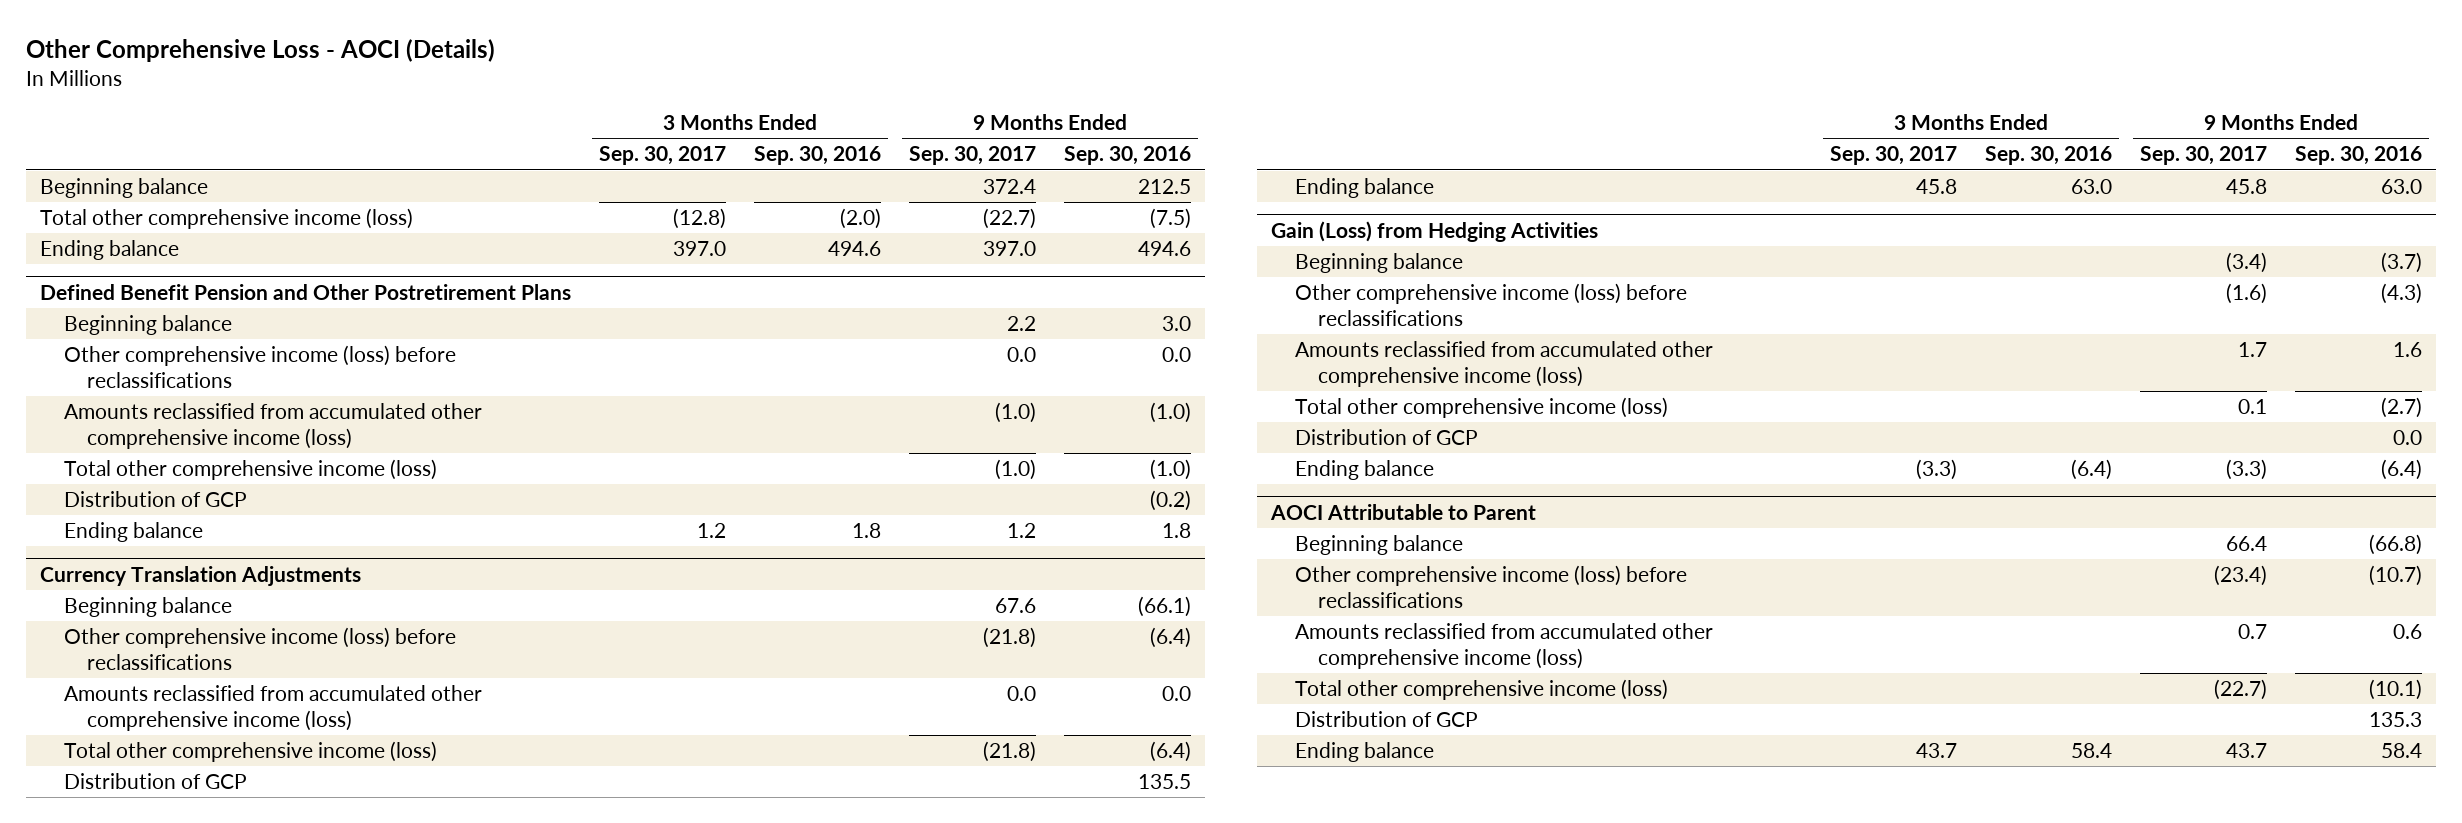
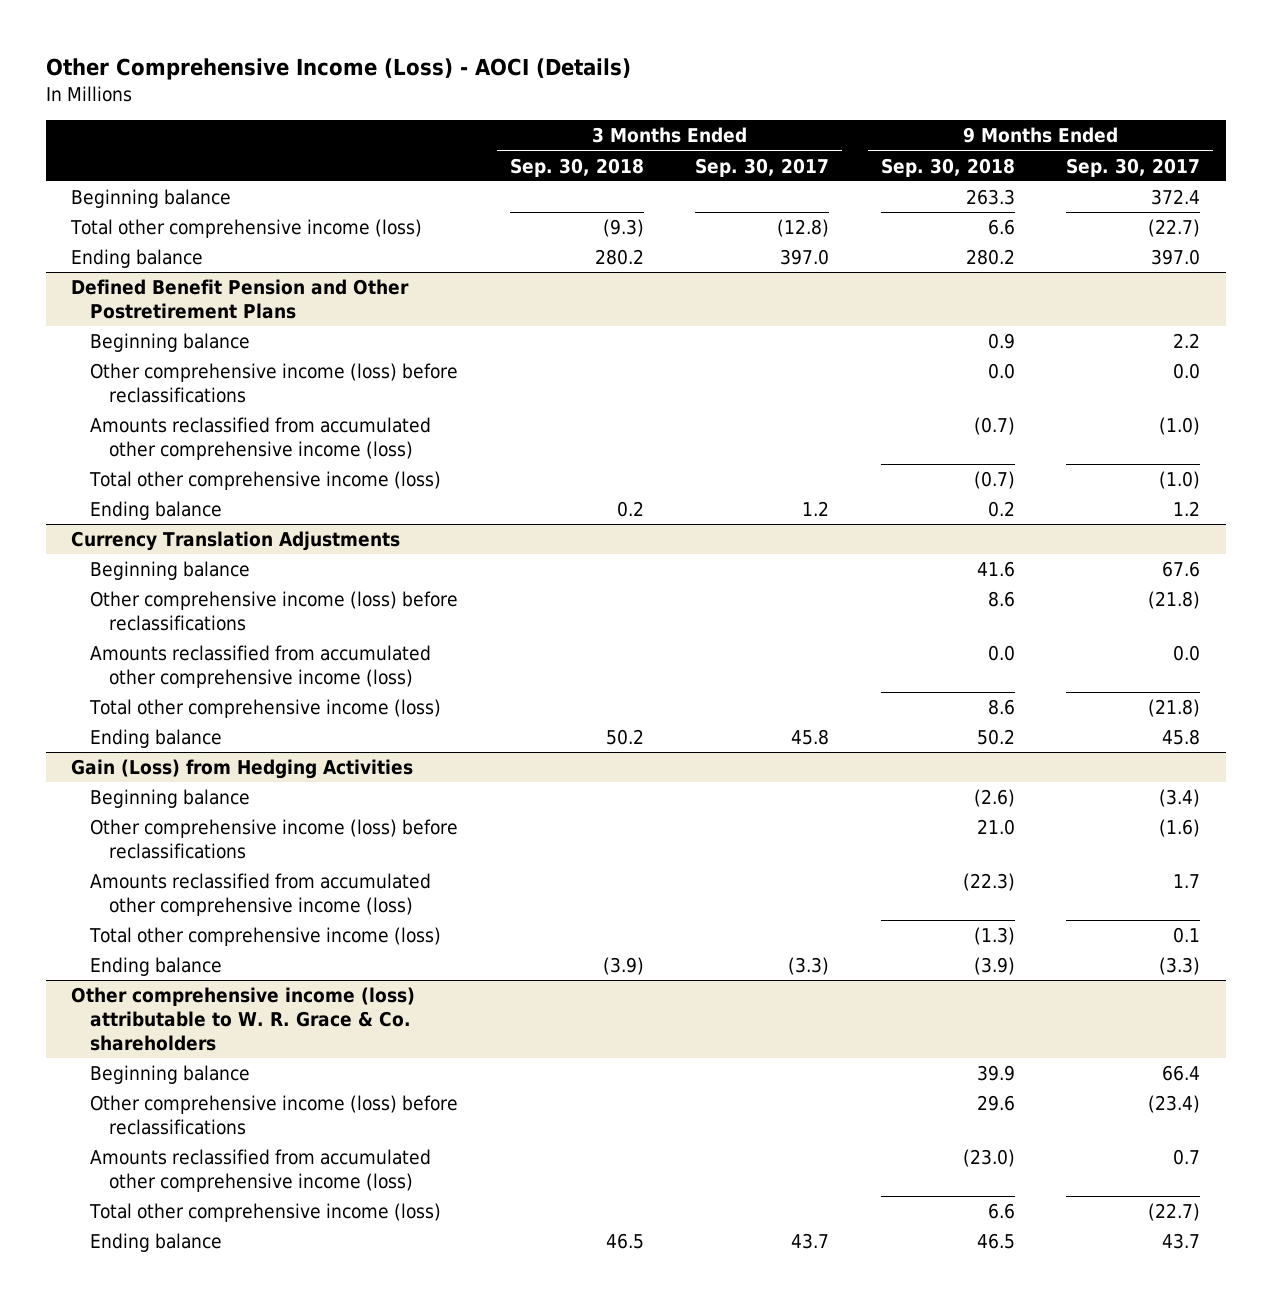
[26,39,496,63] Other Comprehensive Loss - AOCI (Details) -> [45,58,631,81] Other Comprehensive Income (Loss) - AOCI (Details)
[754,146,882,166] Sep. 30, 2016 -> none
[1064,146,1192,166] Sep. 30, 2016 -> none
none -> [509,157,644,177] Sep. 30, 2018
none -> [880,157,1015,177] Sep. 30, 2018
[63,491,247,508] Distribution of GCP -> none
[63,773,247,790] Distribution of GCP -> none
[1294,429,1478,446] Distribution of GCP -> none
[1270,503,1537,520] AOCI Attributable to Parent -> [71,987,416,1052] Other comprehensive income (loss) attributable to W. R. Grace & Co. shareholders
[1294,711,1478,728] Distribution of GCP -> none

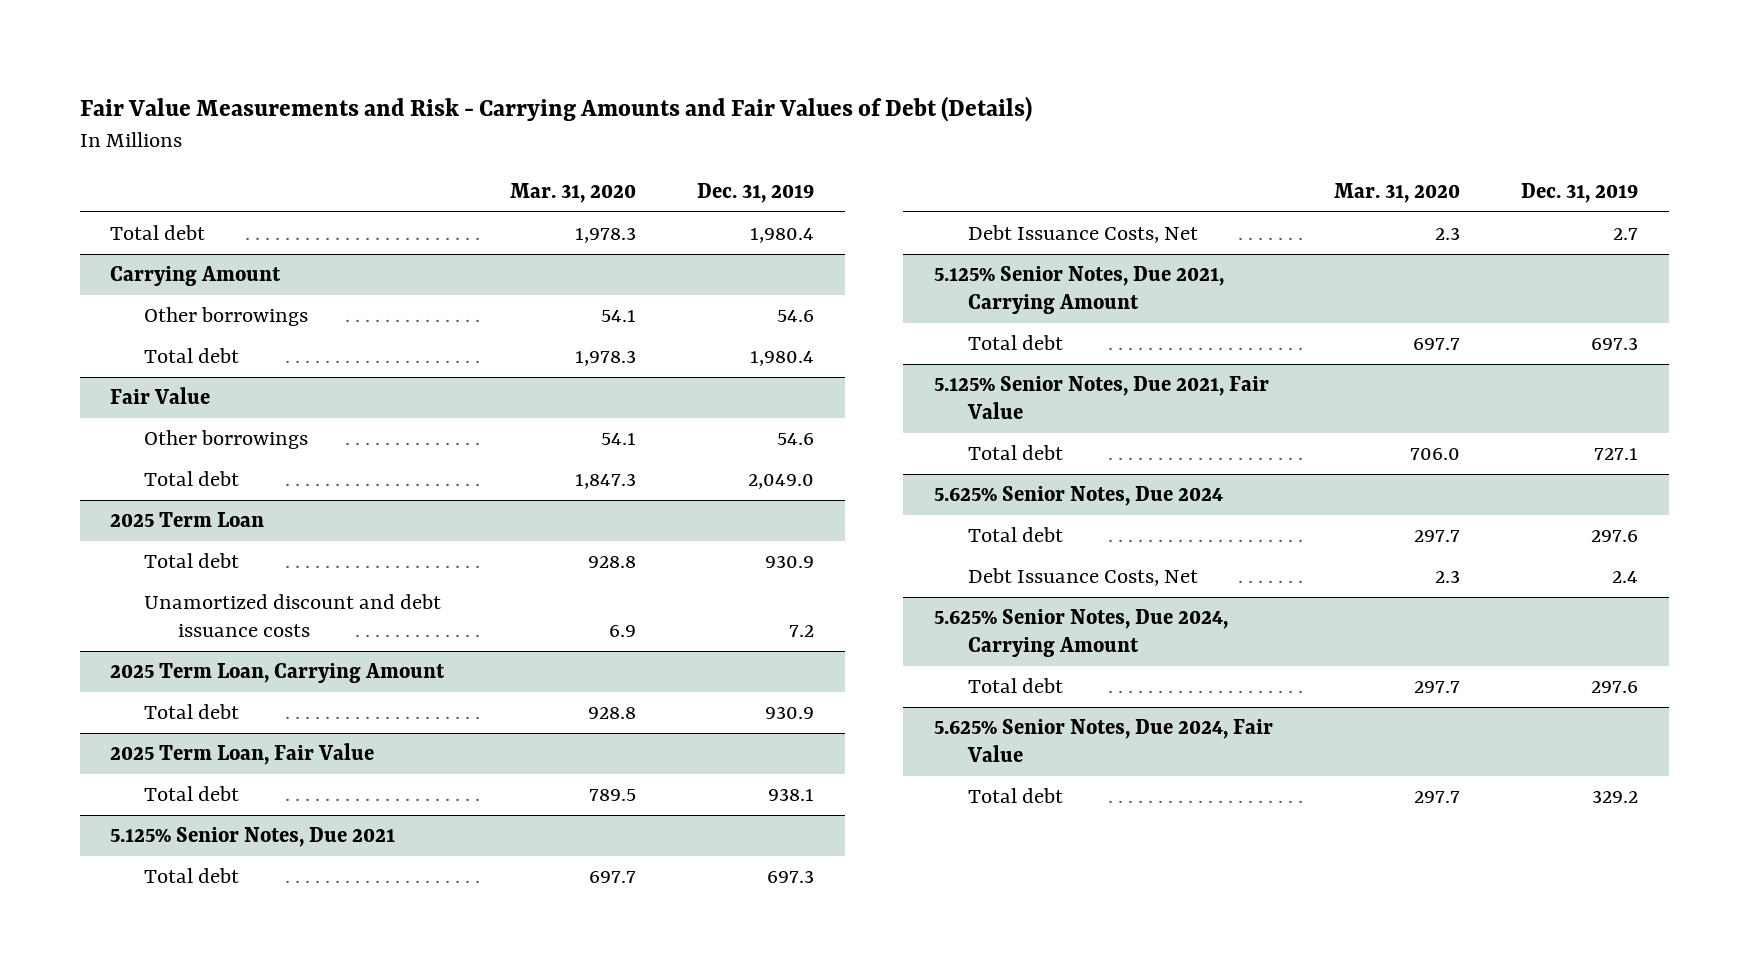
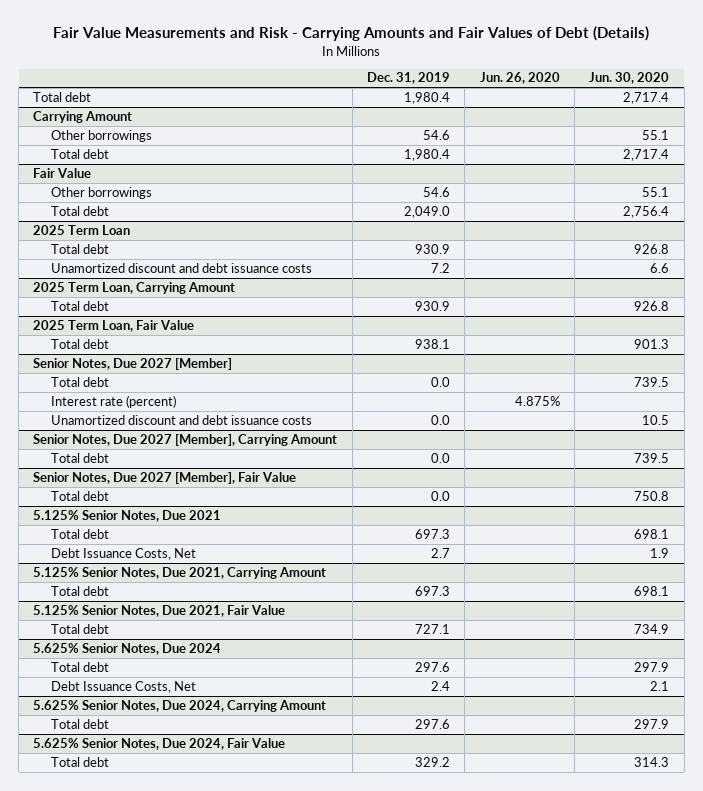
[510,182,637,203] Mar. 31, 2020 -> none
none -> [479,72,560,85] Jun. 26, 2020
none -> [589,72,670,85] Jun. 30, 2020
none -> [33,357,233,370] Senior Notes, Due 2027 [Member]
none -> [50,376,109,387] Total debt
none -> [50,394,176,408] Interest rate (percent)
none -> [50,414,312,425] Unamortized discount and debt issuance costs
none -> [33,433,338,446] Senior Notes, Due 2027 [Member], Carrying Amount
none -> [50,452,109,463] Total debt
none -> [33,471,297,484] Senior Notes, Due 2027 [Member], Fair Value
none -> [50,490,109,501] Total debt

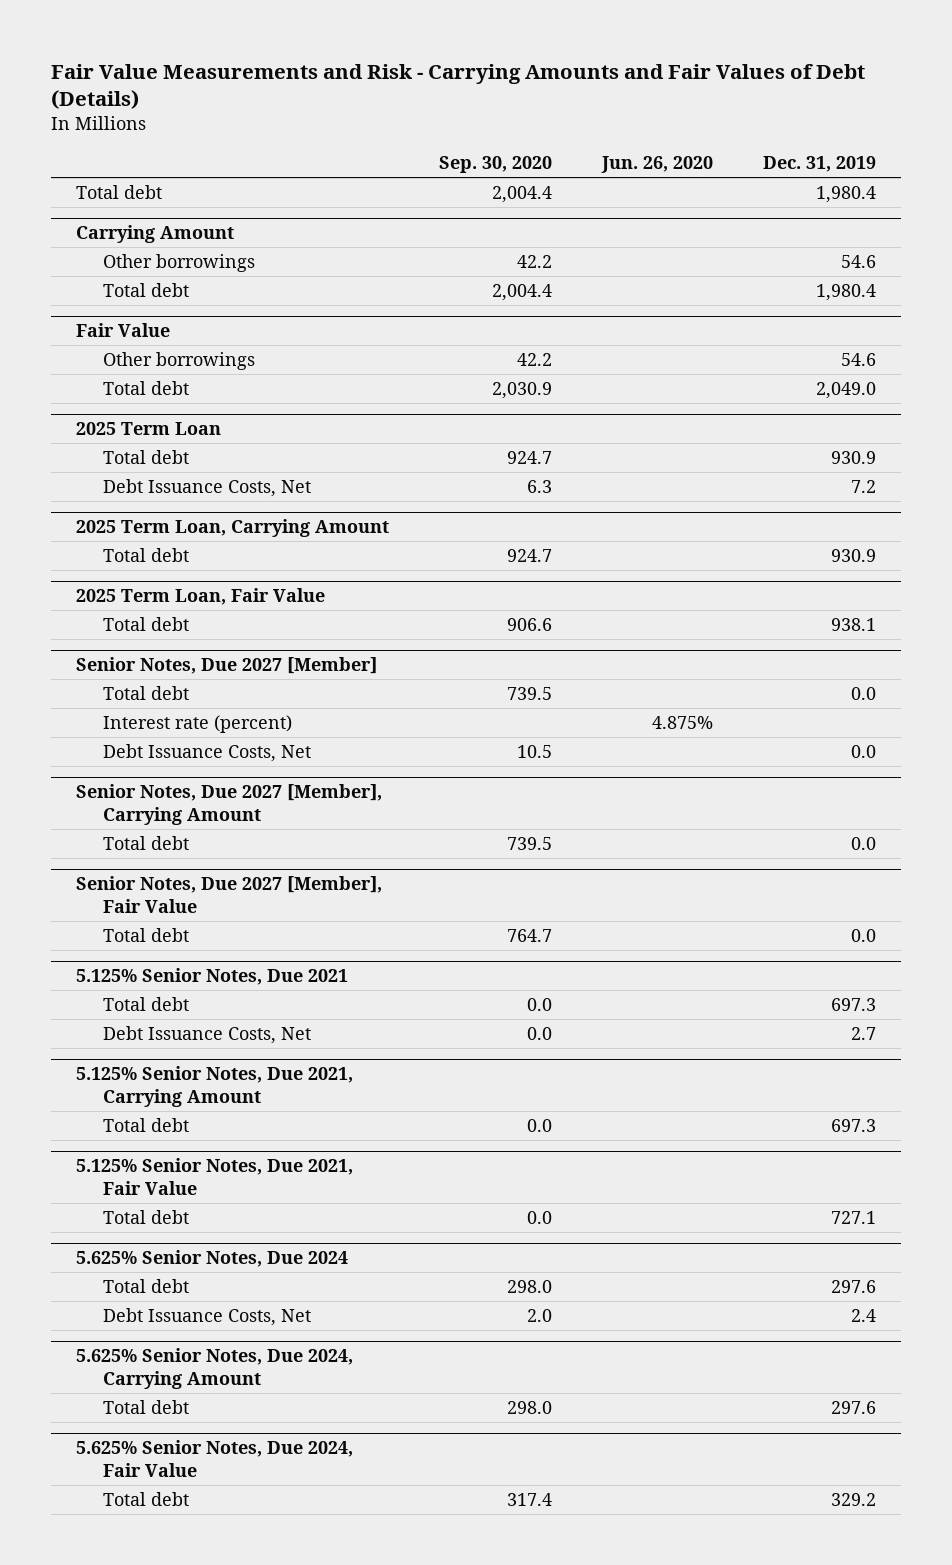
[589,72,670,85] Jun. 30, 2020 -> none
none -> [438,156,552,174] Sep. 30, 2020
[50,262,312,273] Unamortized discount and debt issuance costs -> none
none -> [103,478,312,497] Debt Issuance Costs, Net
[50,414,312,425] Unamortized discount and debt issuance costs -> none
none -> [103,743,312,762] Debt Issuance Costs, Net

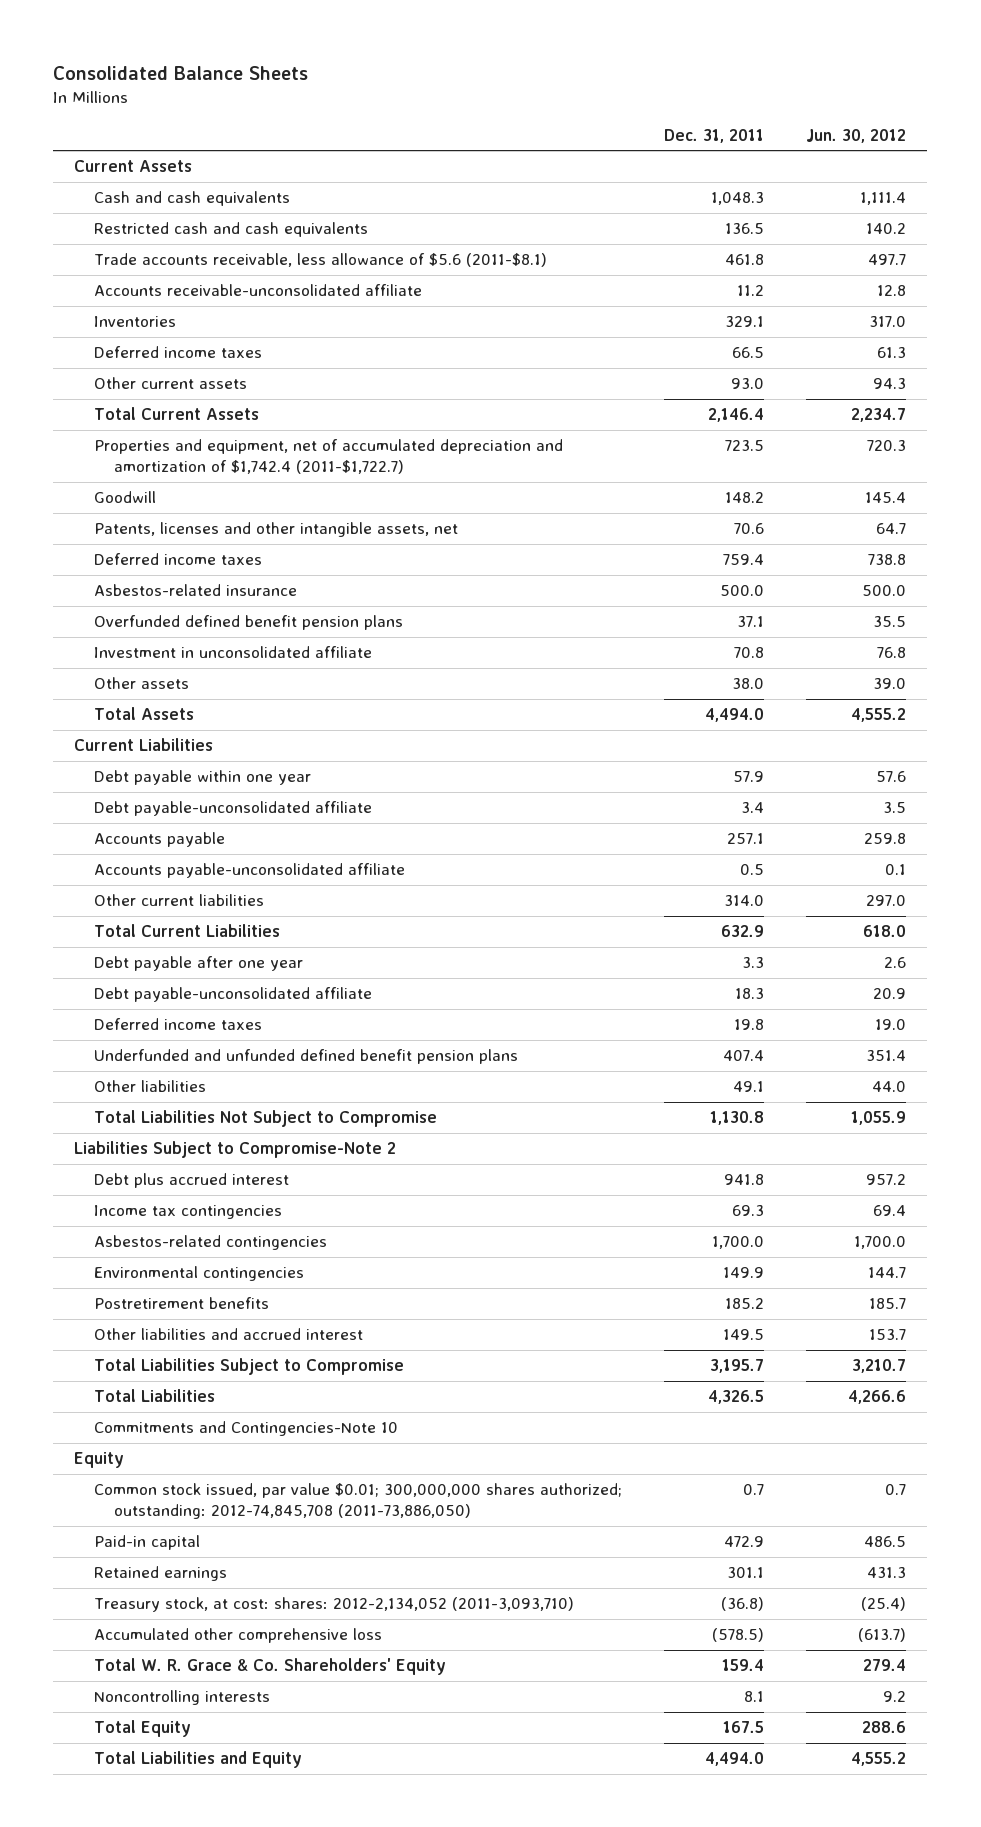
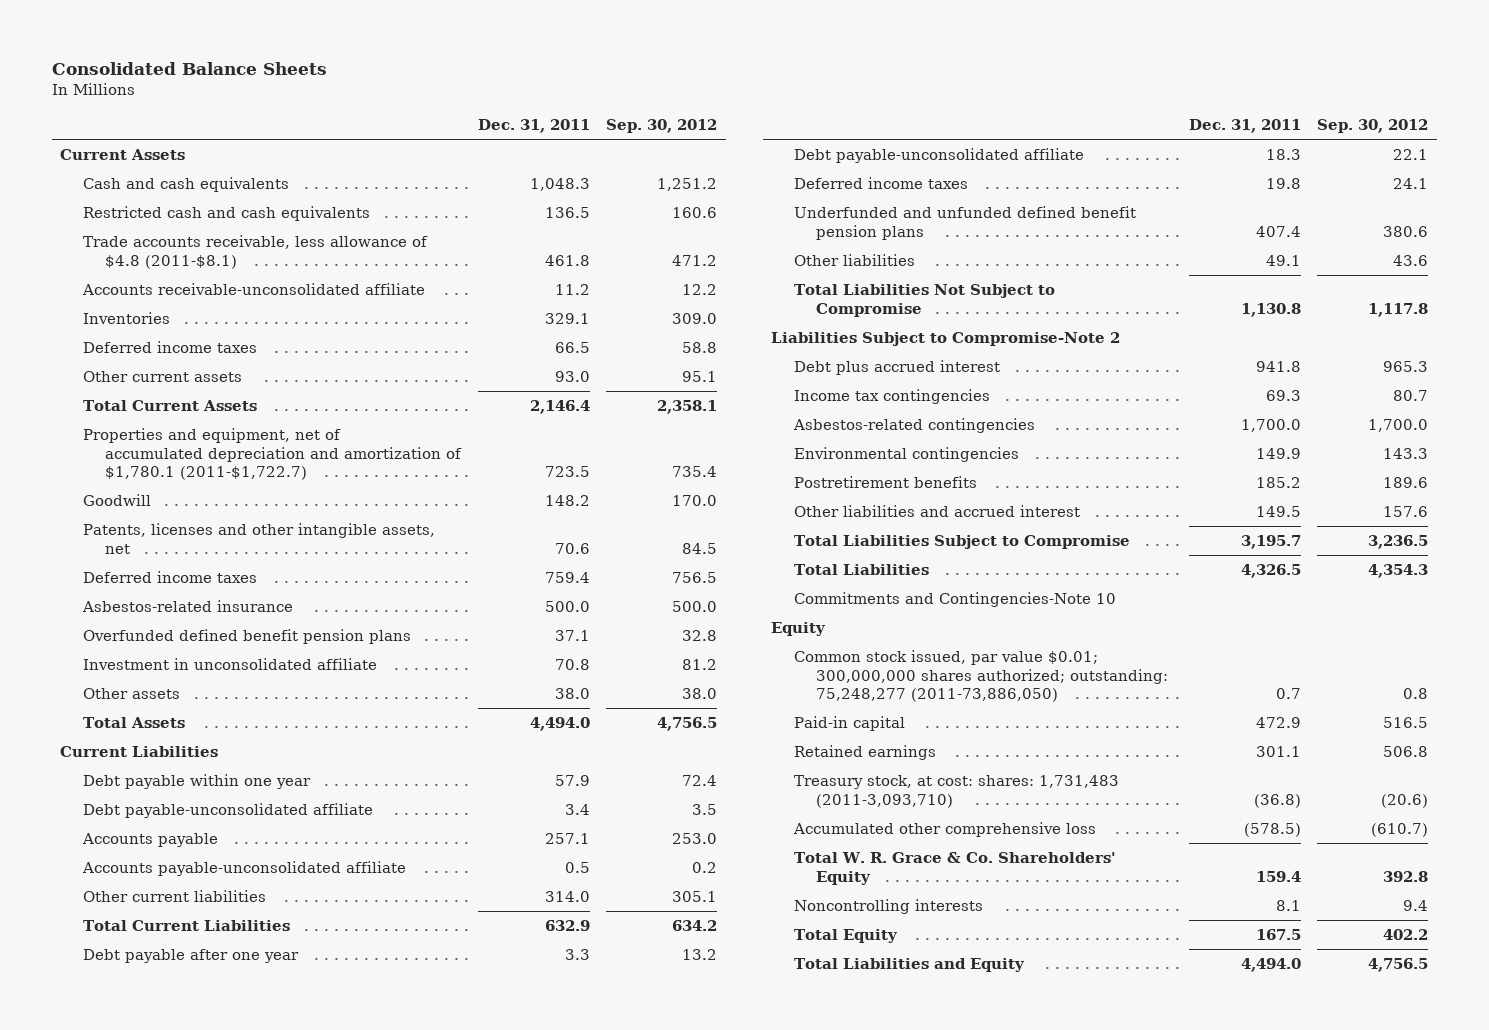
[806,128,907,143] Jun. 30, 2012 -> none
none -> [606,119,718,134] Sep. 30, 2012
[94,253,548,268] Trade accounts receivable, less allowance of $5.6 (2011-$8.1) -> [82,235,428,269] Trade accounts receivable, less allowance of $4.8 (2011-$8.1)
[94,439,564,474] Properties and equipment, net of accumulated depreciation and amortization of $1,742.4 (2011-$1,722.7) -> [82,428,462,481] Properties and equipment, net of accumulated depreciation and amortization of $1,780.1 (2011-$1,722.7)
[94,1483,623,1519] Common stock issued, par value $0.01; 300,000,000 shares authorized; outstanding: 2012-74,845,708 (2011-73,886,050) -> [793,650,1168,703] Common stock issued, par value $0.01; 300,000,000 shares authorized; outstanding: 75,248,277 (2011-73,886,050)
[94,1597,575,1613] Treasury stock, at cost: shares: 2012-2,134,052 (2011-3,093,710) -> [793,775,1119,808] Treasury stock, at cost: shares: 1,731,483 (2011-3,093,710)

